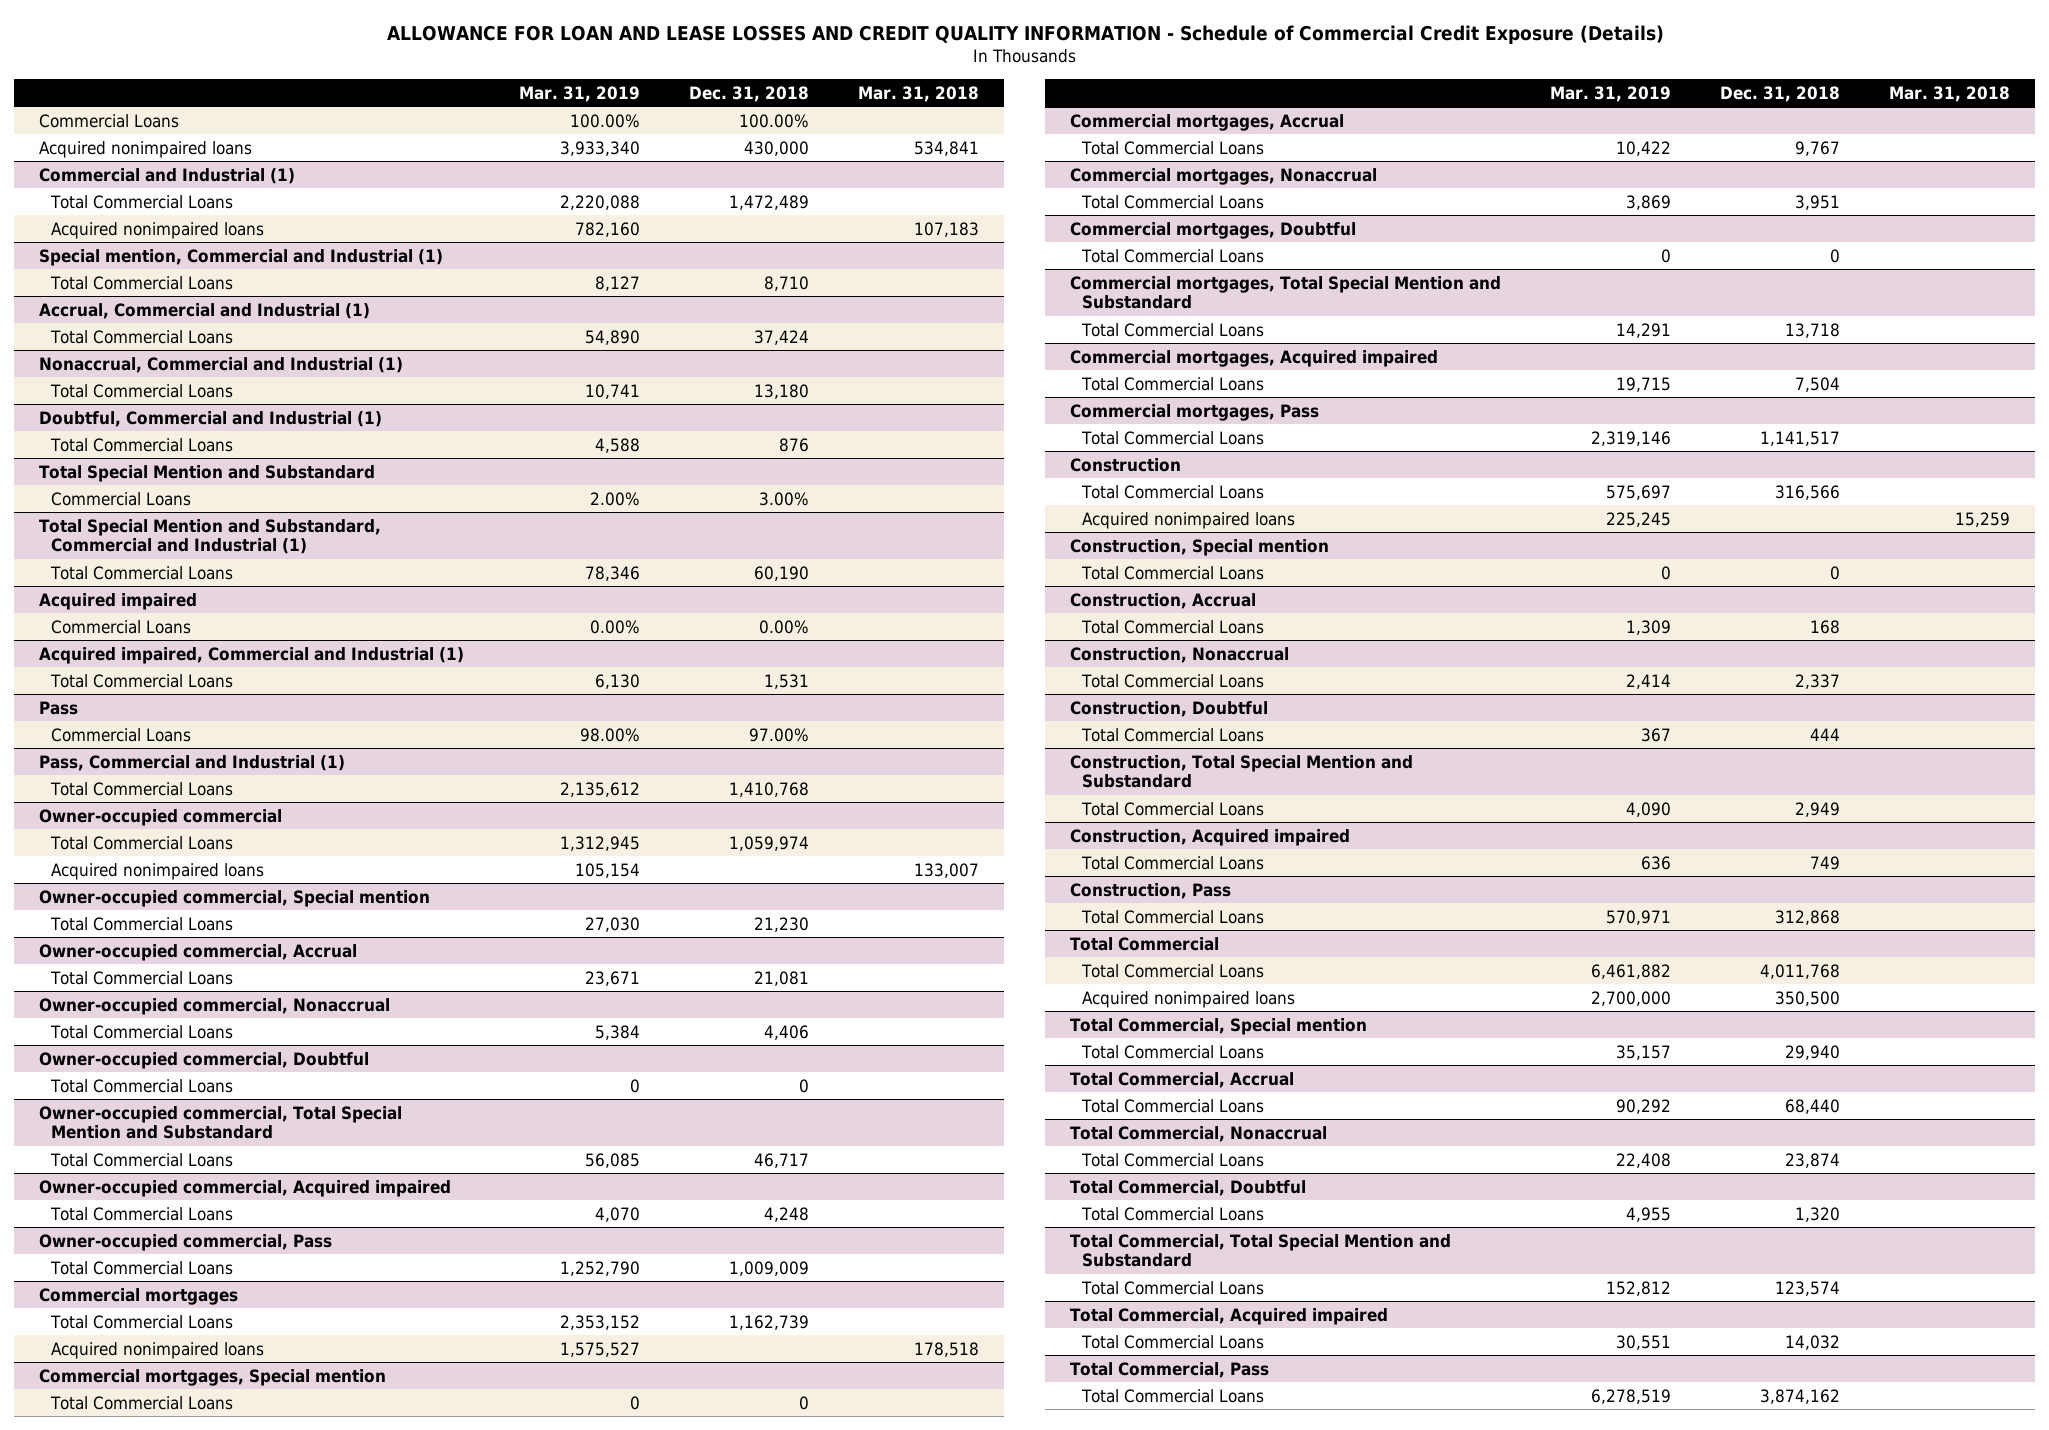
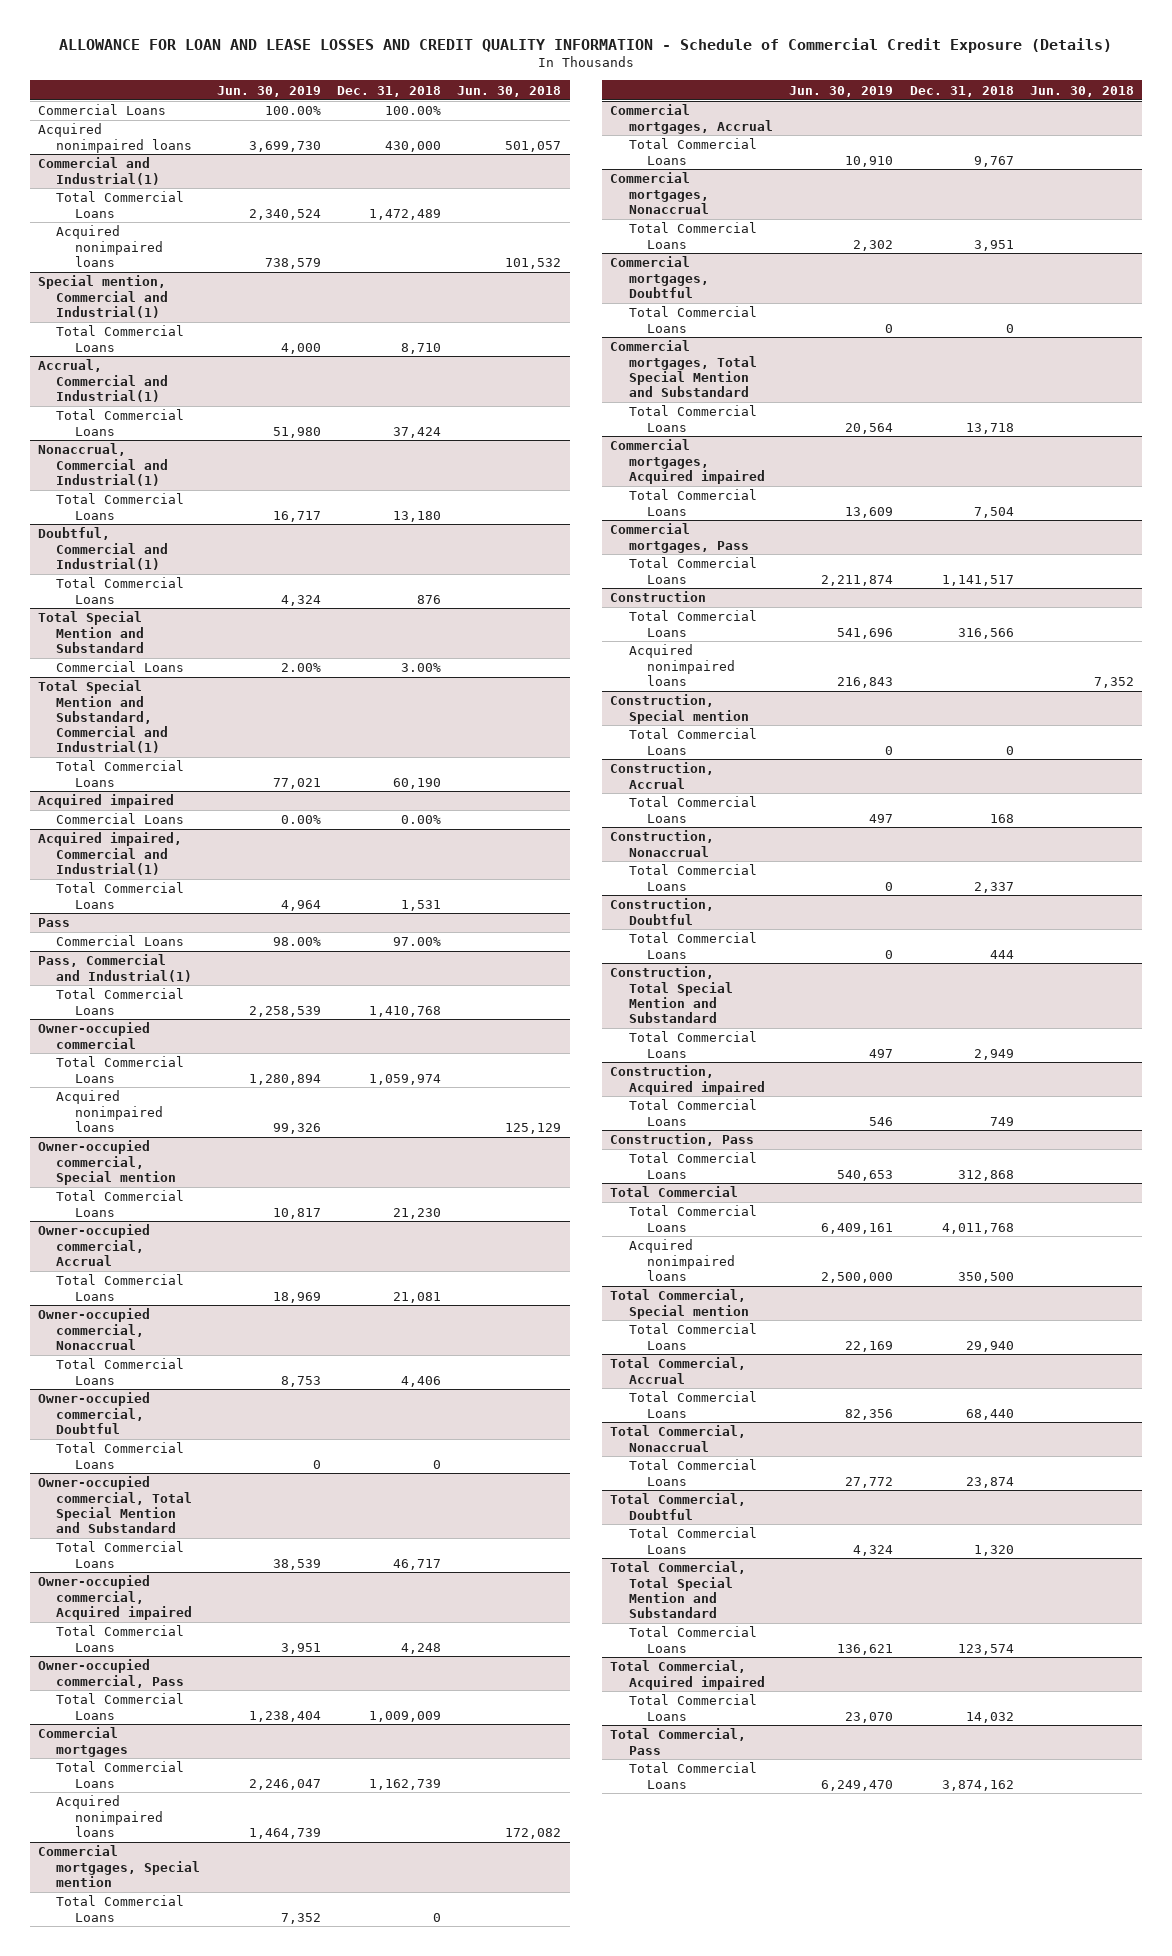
[519,85,641,102] Mar. 31, 2019 -> none
[858,85,980,102] Mar. 31, 2018 -> none
none -> [216,85,321,97] Jun. 30, 2019
none -> [457,85,562,97] Jun. 30, 2018
[39,167,296,184] Commercial and Industrial (1) -> [37,157,161,185] Commercial and Industrial(1)
[39,248,444,266] Special mention, Commercial and Industrial (1) -> [37,275,169,318] Special mention, Commercial and Industrial(1)
[39,302,371,319] Accrual, Commercial and Industrial (1) -> [37,359,169,402] Accrual, Commercial and Industrial(1)
[39,356,404,373] Nonaccrual, Commercial and Industrial (1) -> [37,443,169,486] Nonaccrual, Commercial and Industrial(1)
[39,410,383,427] Doubtful, Commercial and Industrial (1) -> [37,527,169,570] Doubtful, Commercial and Industrial(1)
[39,518,382,555] Total Special Mention and Substandard, Commercial and Industrial (1) -> [37,680,169,753] Total Special Mention and Substandard, Commercial and Industrial(1)
[39,646,465,664] Acquired impaired, Commercial and Industrial (1) -> [37,832,182,875] Acquired impaired, Commercial and Industrial(1)
[39,754,346,771] Pass, Commercial and Industrial (1) -> [37,954,193,982] Pass, Commercial and Industrial(1)

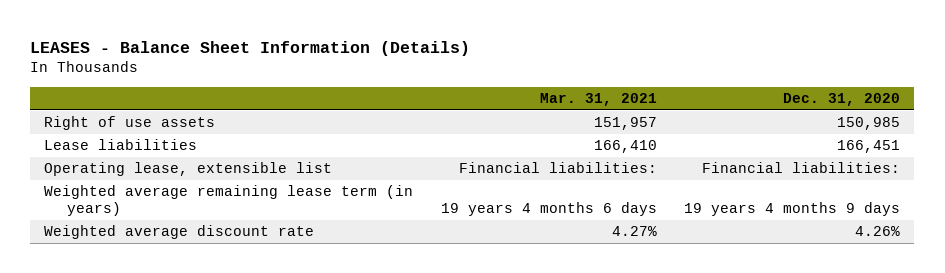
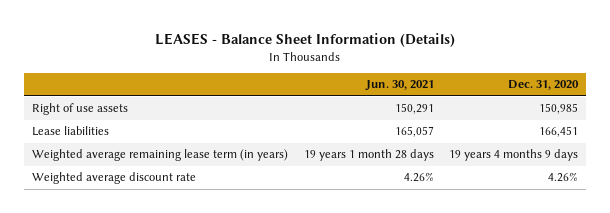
[539,93,657,107] Mar. 31, 2021 -> none
none -> [364,80,434,92] Jun. 30, 2021
[44,162,333,177] Operating lease, extensible list -> none

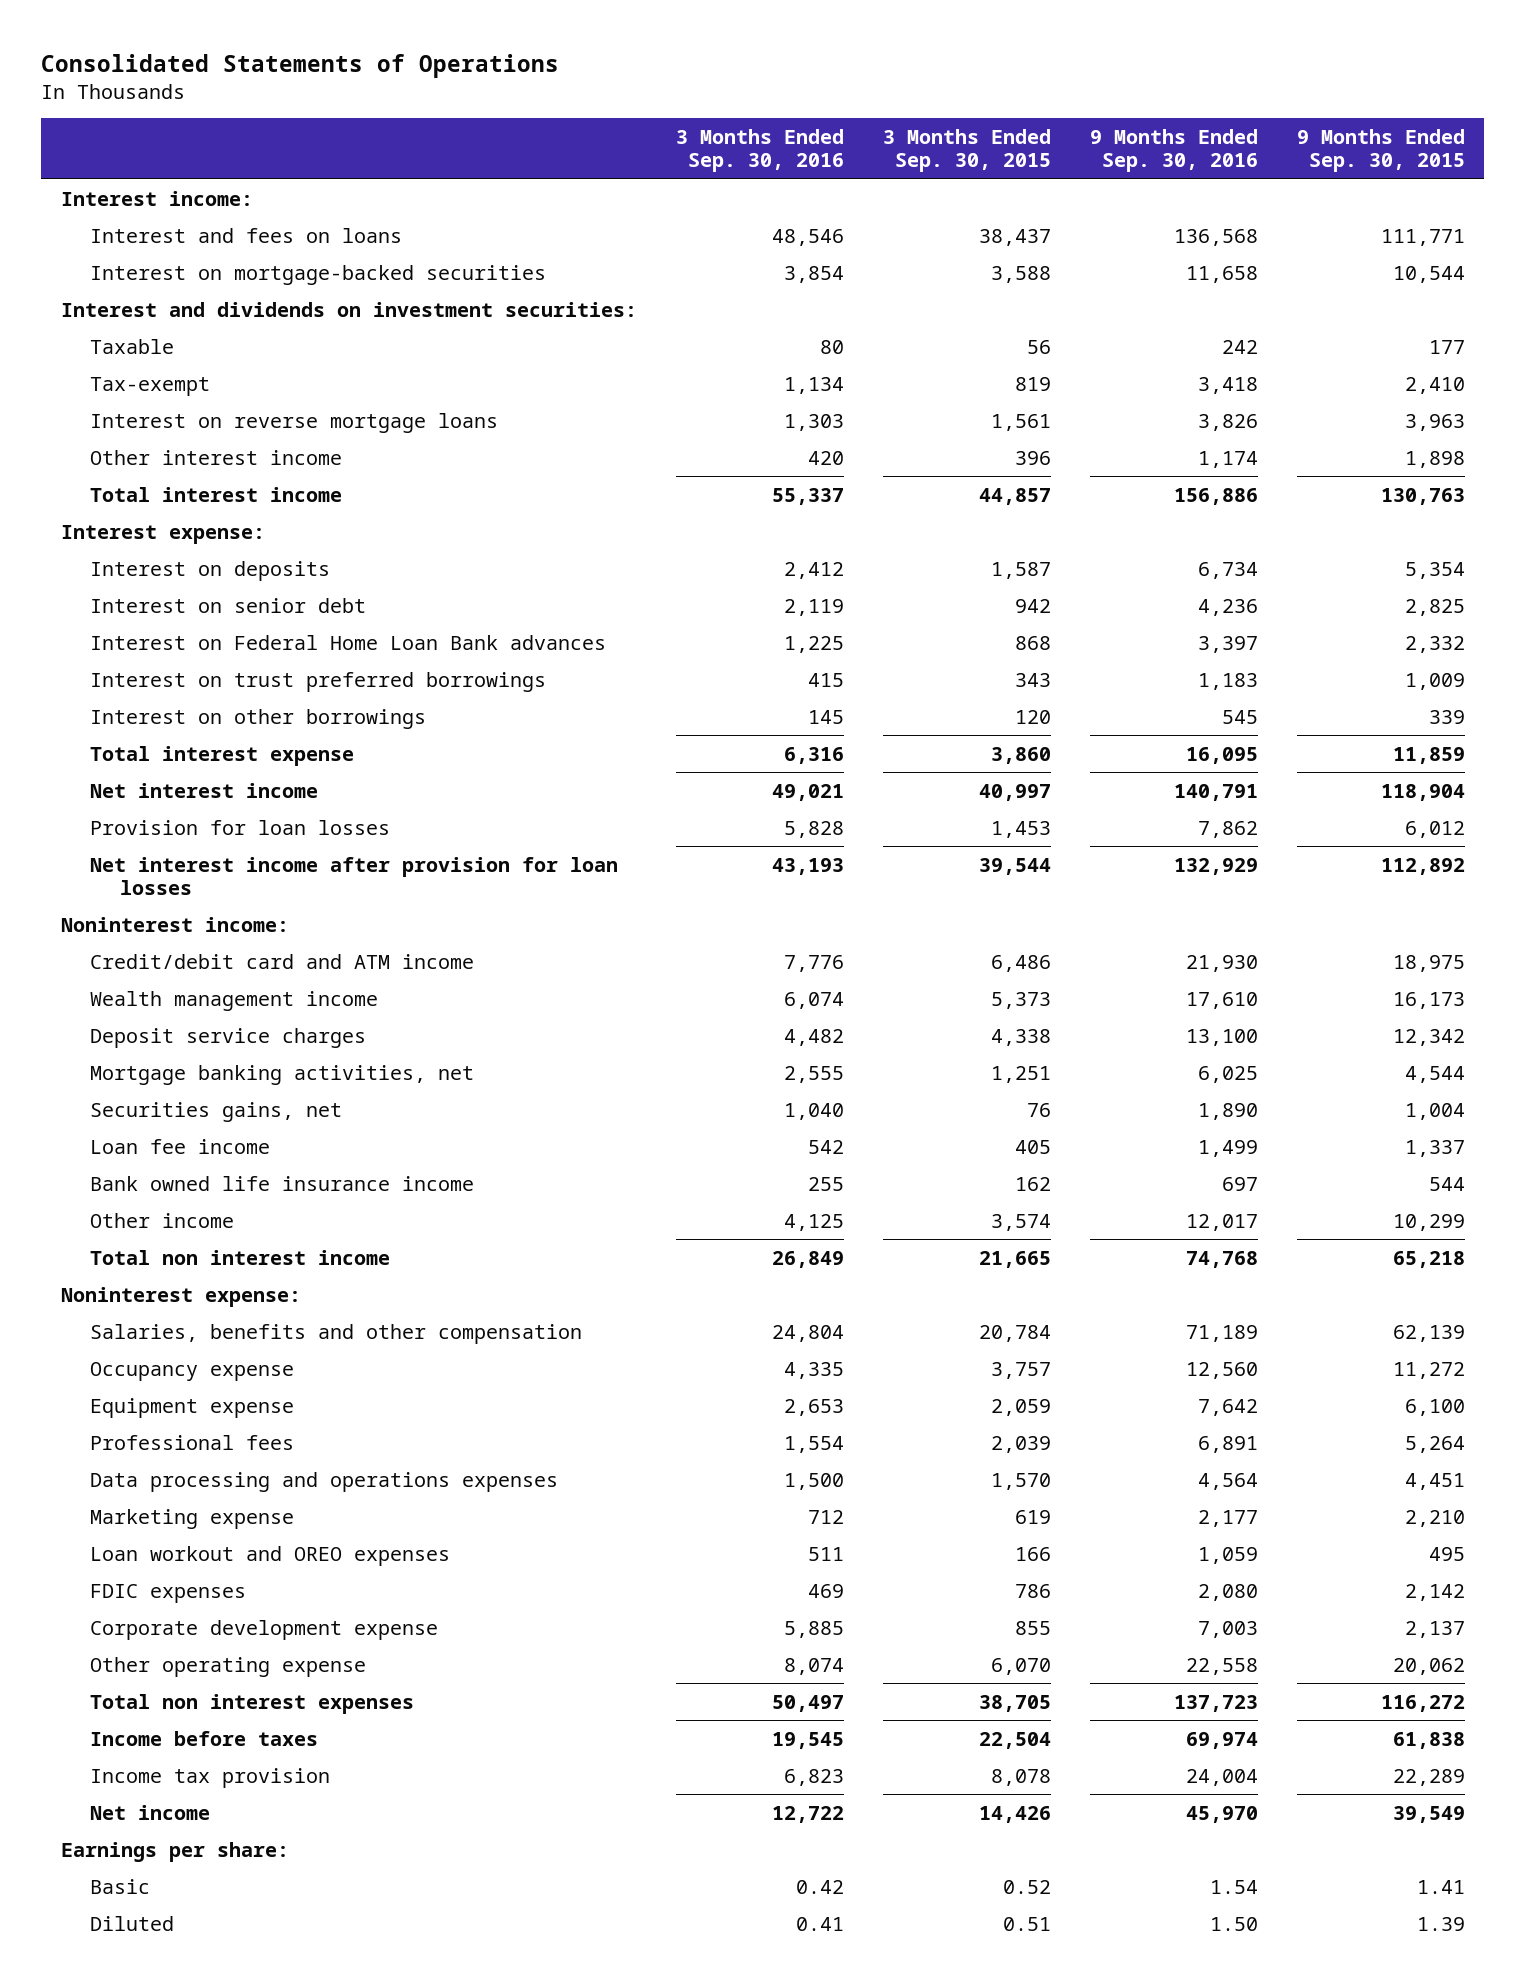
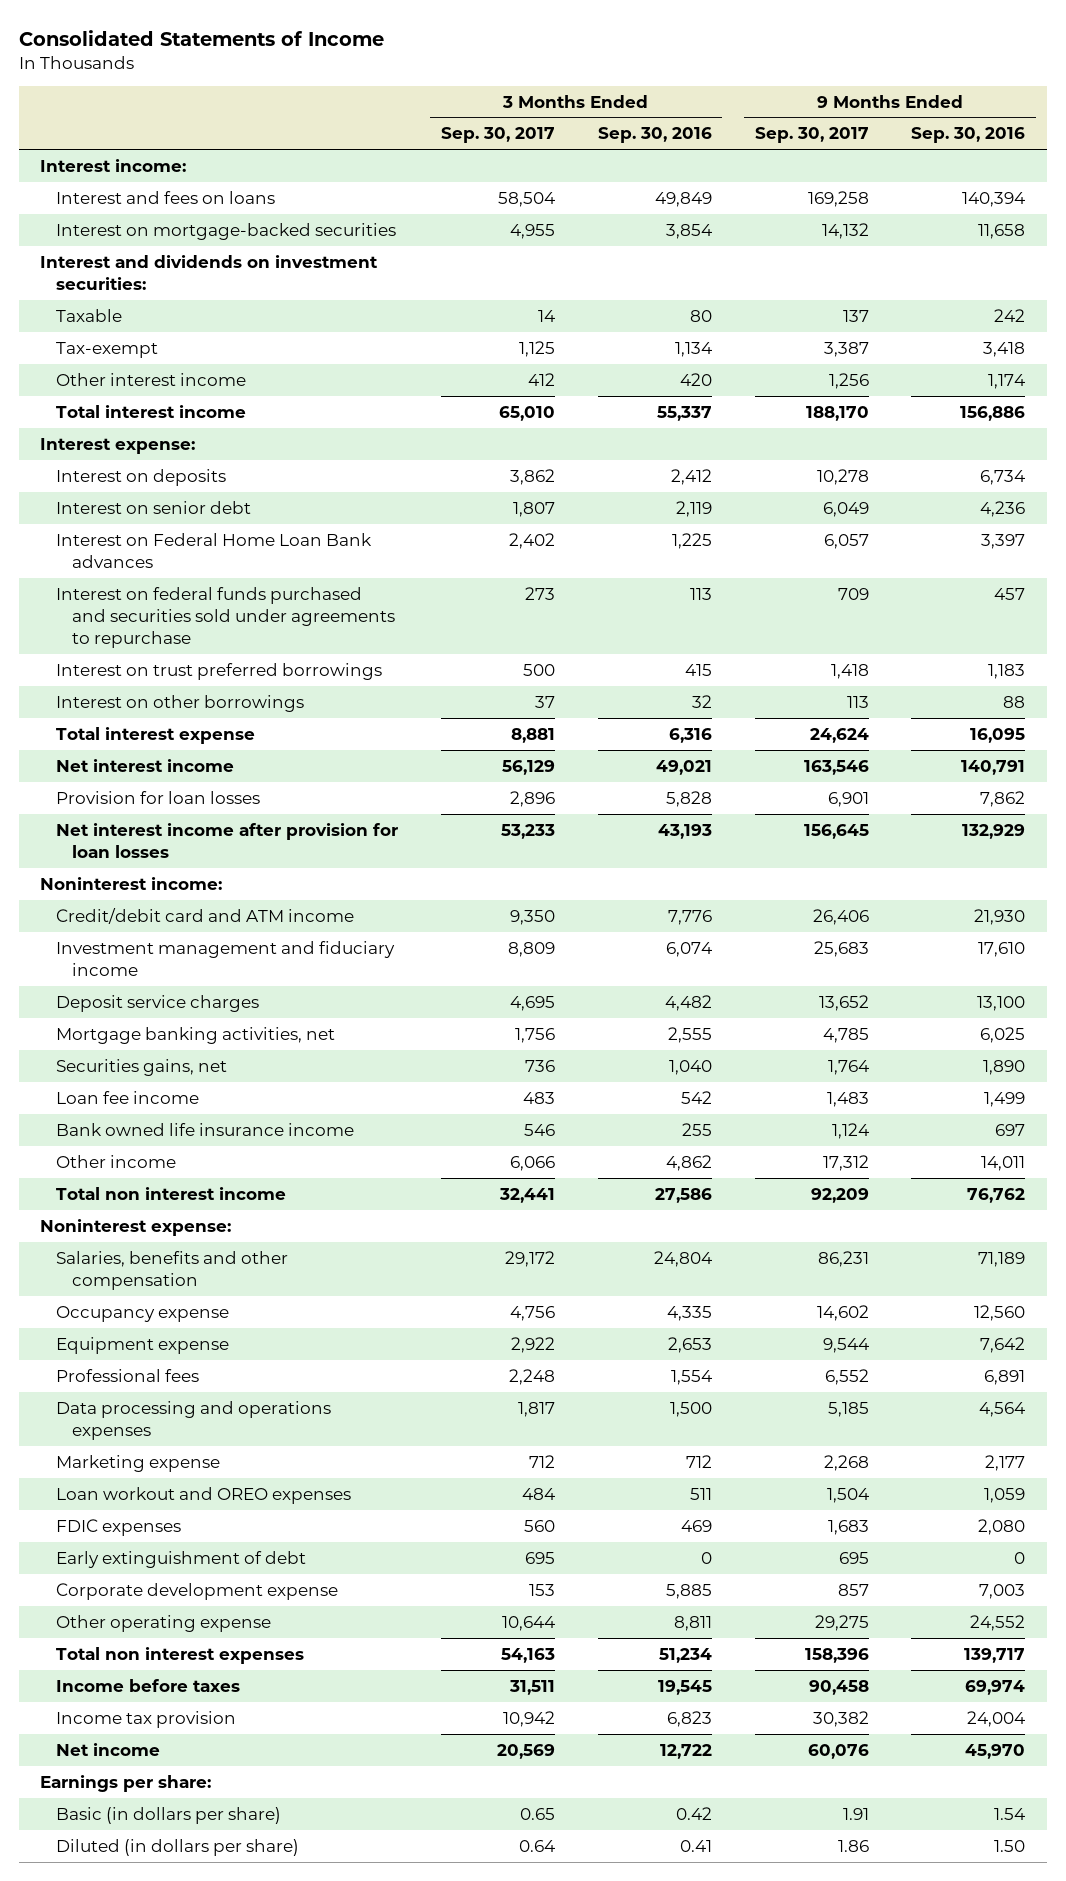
[41,54,560,79] Consolidated Statements of Operations -> [19,29,385,46] Consolidated Statements of Income
[882,129,1051,173] 3 Months Ended Sep. 30, 2015 -> none
[1296,129,1465,173] 9 Months Ended Sep. 30, 2015 -> none
none -> [440,127,555,144] Sep. 30, 2017
none -> [754,127,869,144] Sep. 30, 2017
[771,228,844,246] 48,546 -> [654,191,712,207] 49,849
[1173,228,1258,246] 136,568 -> [962,191,1026,207] 140,394
[90,412,499,433] Interest on reverse mortgage loans -> none
none -> [56,586,395,649] Interest on federal funds purchased and securities sold under agreements to repurchase
[807,709,844,724] 145 -> [691,694,712,708] 32
[1221,709,1258,724] 545 -> [1003,695,1026,708] 88
[90,990,379,1011] Wealth management income -> [56,940,396,976] Investment management and fiduciary income
[783,1213,844,1231] 4,125 -> [665,1154,712,1171] 4,862
[1185,1213,1258,1231] 12,017 -> [981,1155,1026,1171] 14,011
[771,1250,844,1268] 26,849 -> [654,1187,712,1203] 27,586
[1185,1250,1258,1268] 74,768 -> [967,1187,1026,1203] 76,762
none -> [56,1550,307,1568] Early extinguishment of debt
[783,1657,844,1675] 8,074 -> [673,1615,712,1631] 8,811
[1185,1657,1258,1675] 22,558 -> [970,1614,1026,1631] 24,552
[771,1694,844,1712] 50,497 -> [658,1647,712,1663] 51,234
[1173,1694,1258,1712] 137,723 -> [964,1647,1026,1663] 139,717
[90,1878,151,1894] Basic -> [56,1806,282,1824] Basic (in dollars per share)
[90,1915,175,1931] Diluted -> [56,1838,300,1856] Diluted (in dollars per share)

